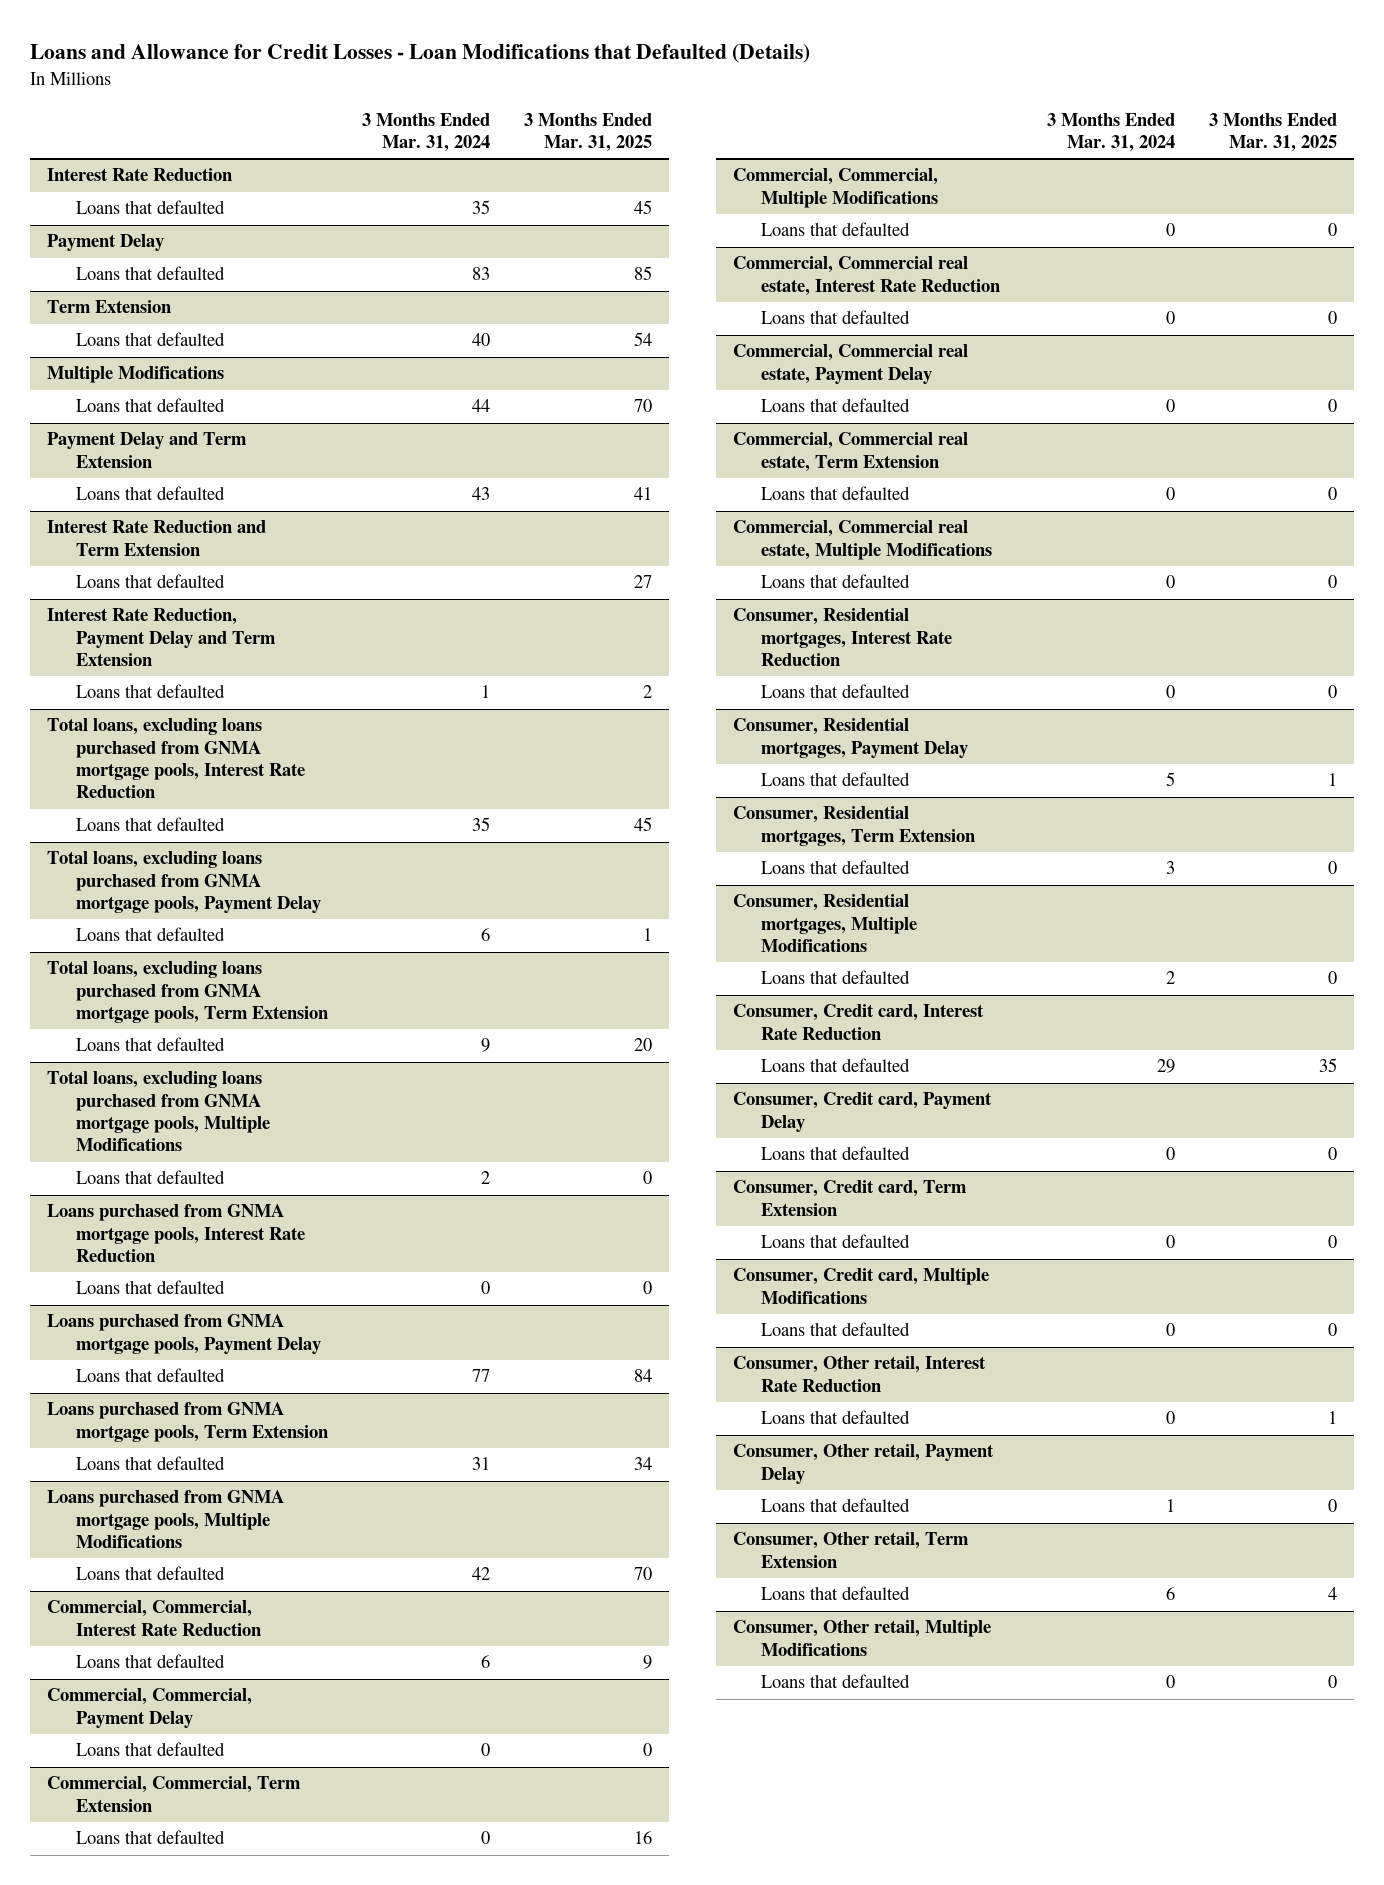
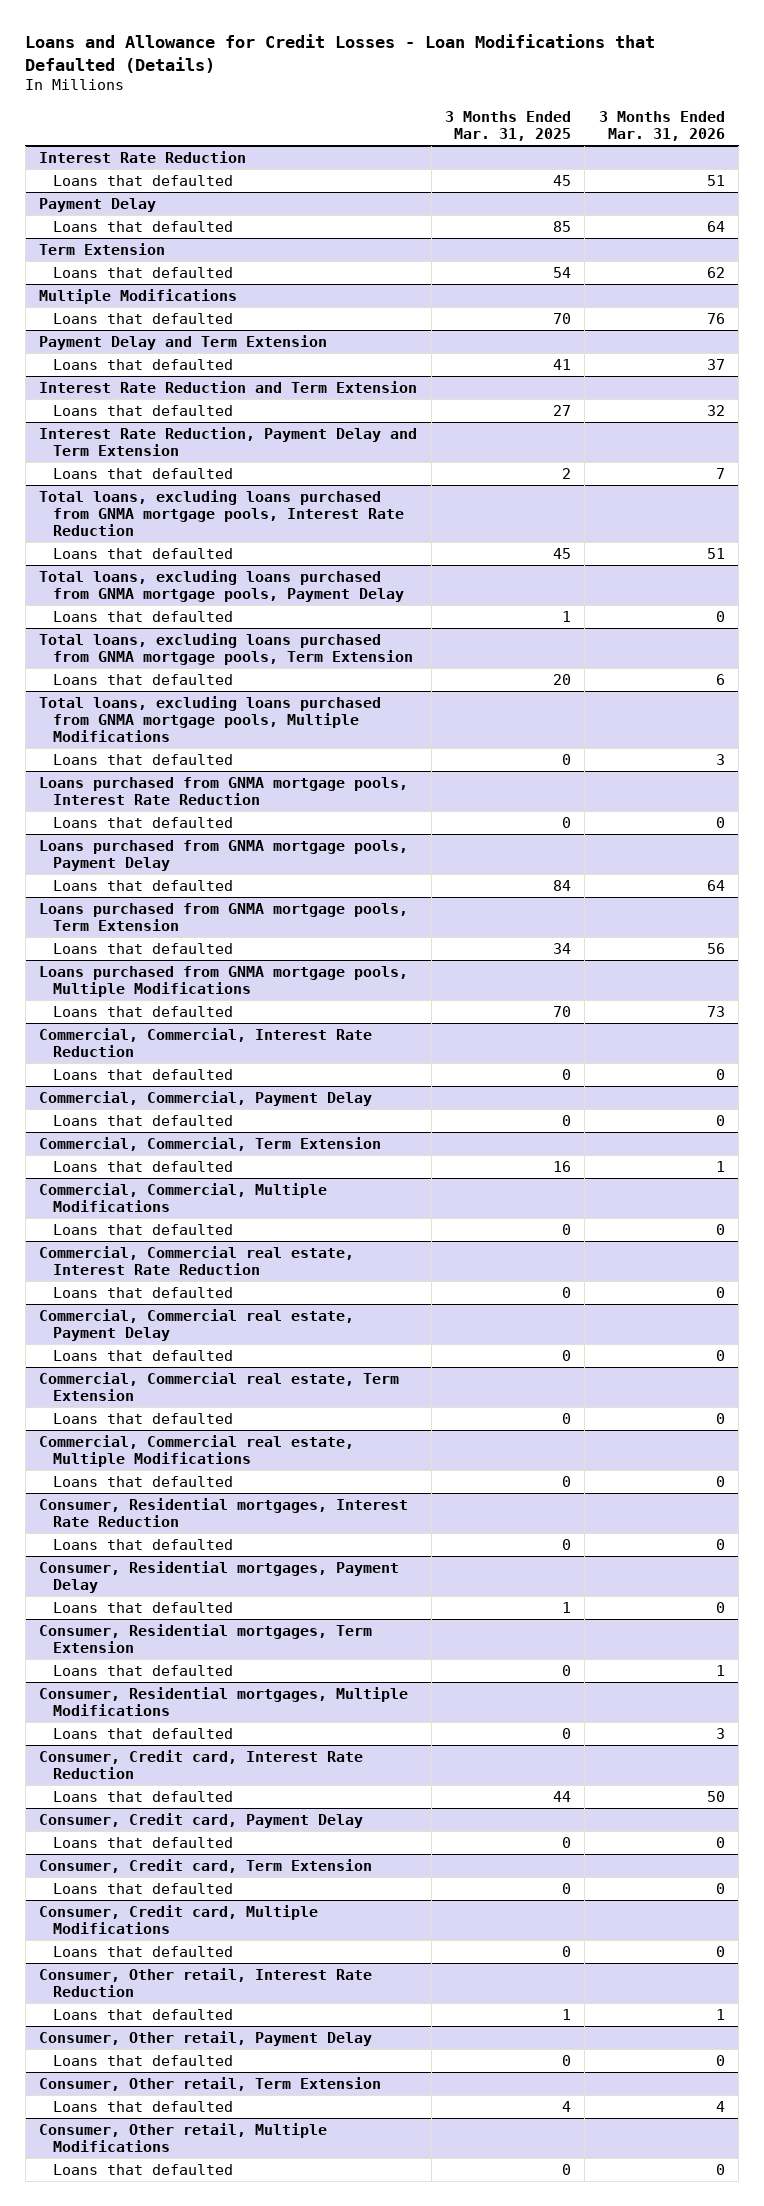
[361,112,490,153] 3 Months Ended Mar. 31, 2024 -> none
none -> [598,110,725,142] 3 Months Ended Mar. 31, 2026
[642,1655,652,1670] 9 -> [562,1068,572,1080] 0
[1319,1058,1338,1073] 35 -> [553,1790,572,1802] 44

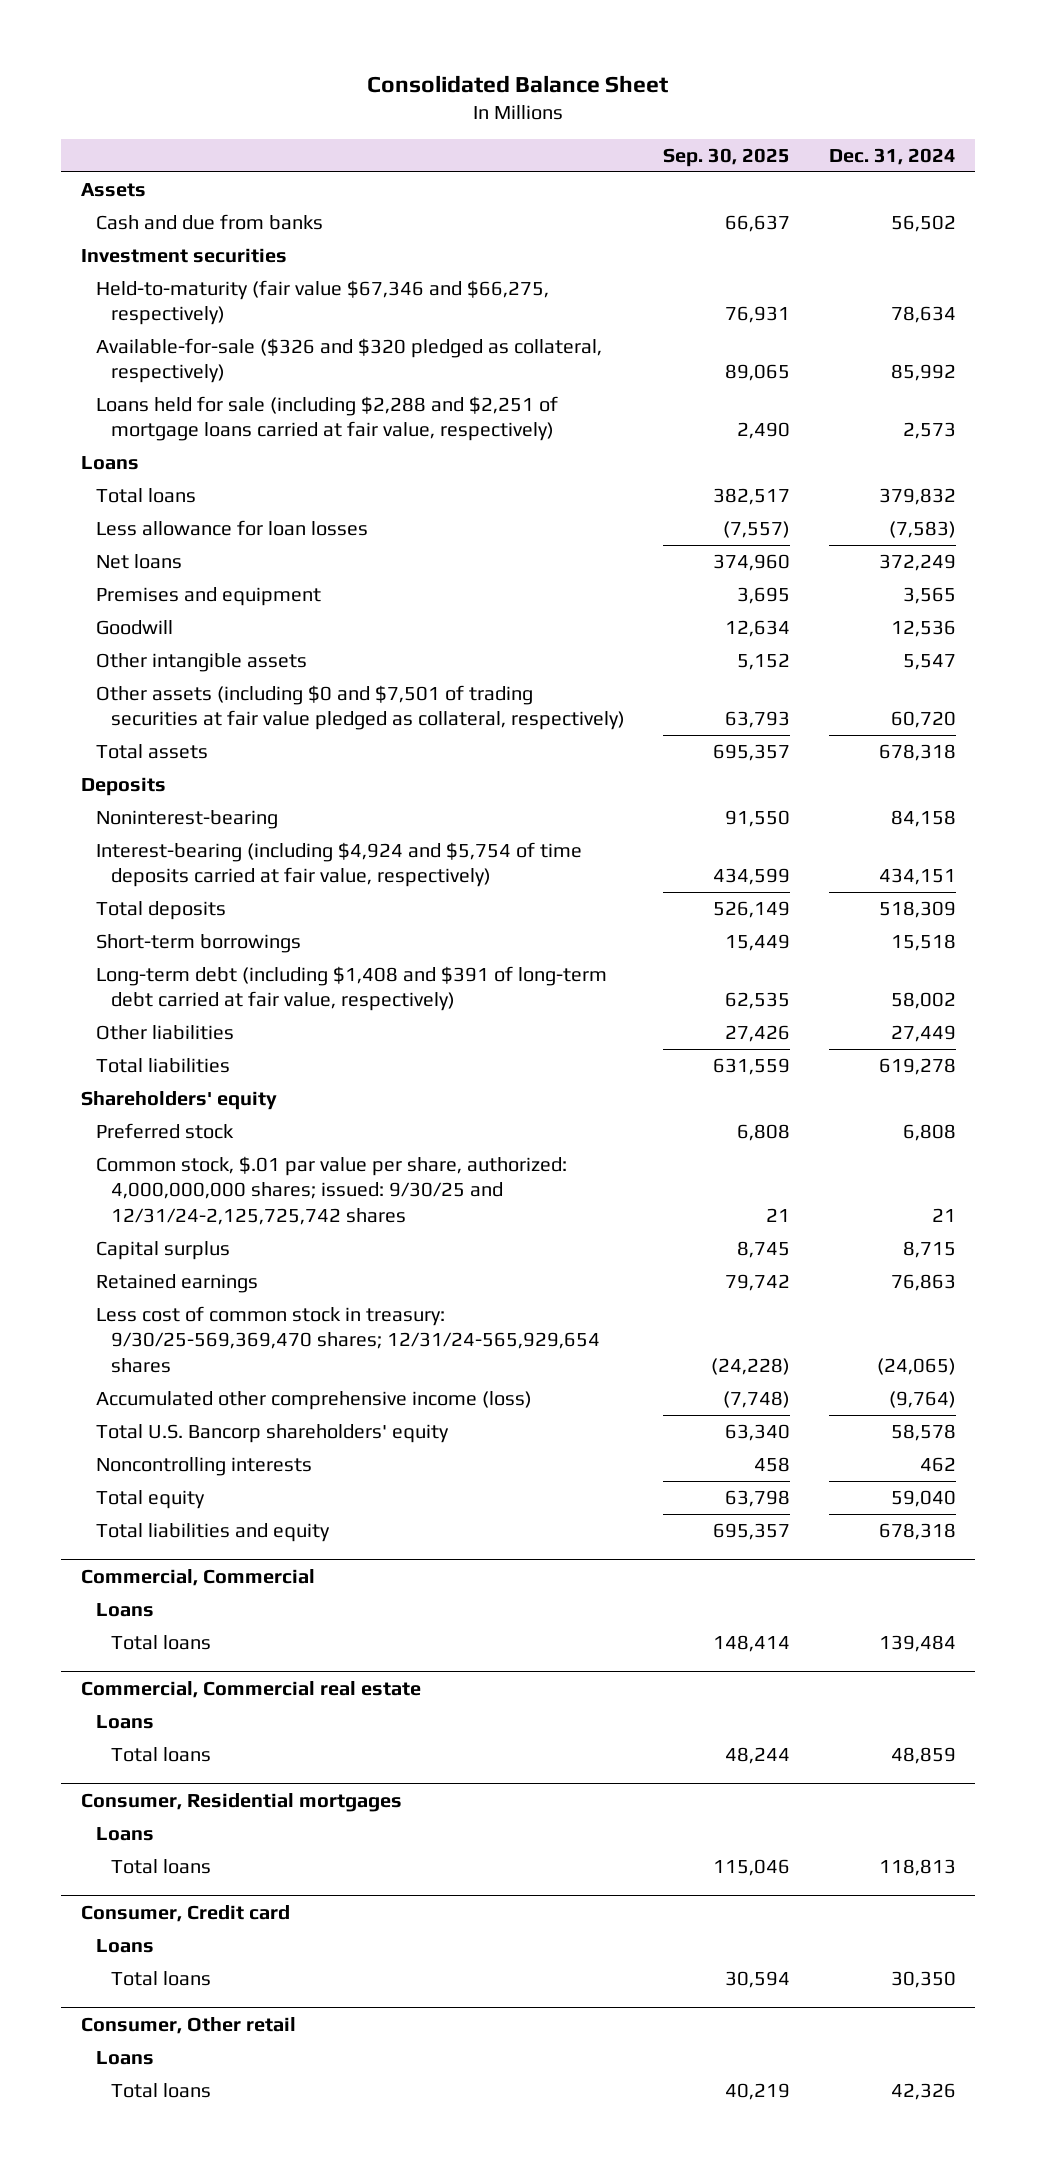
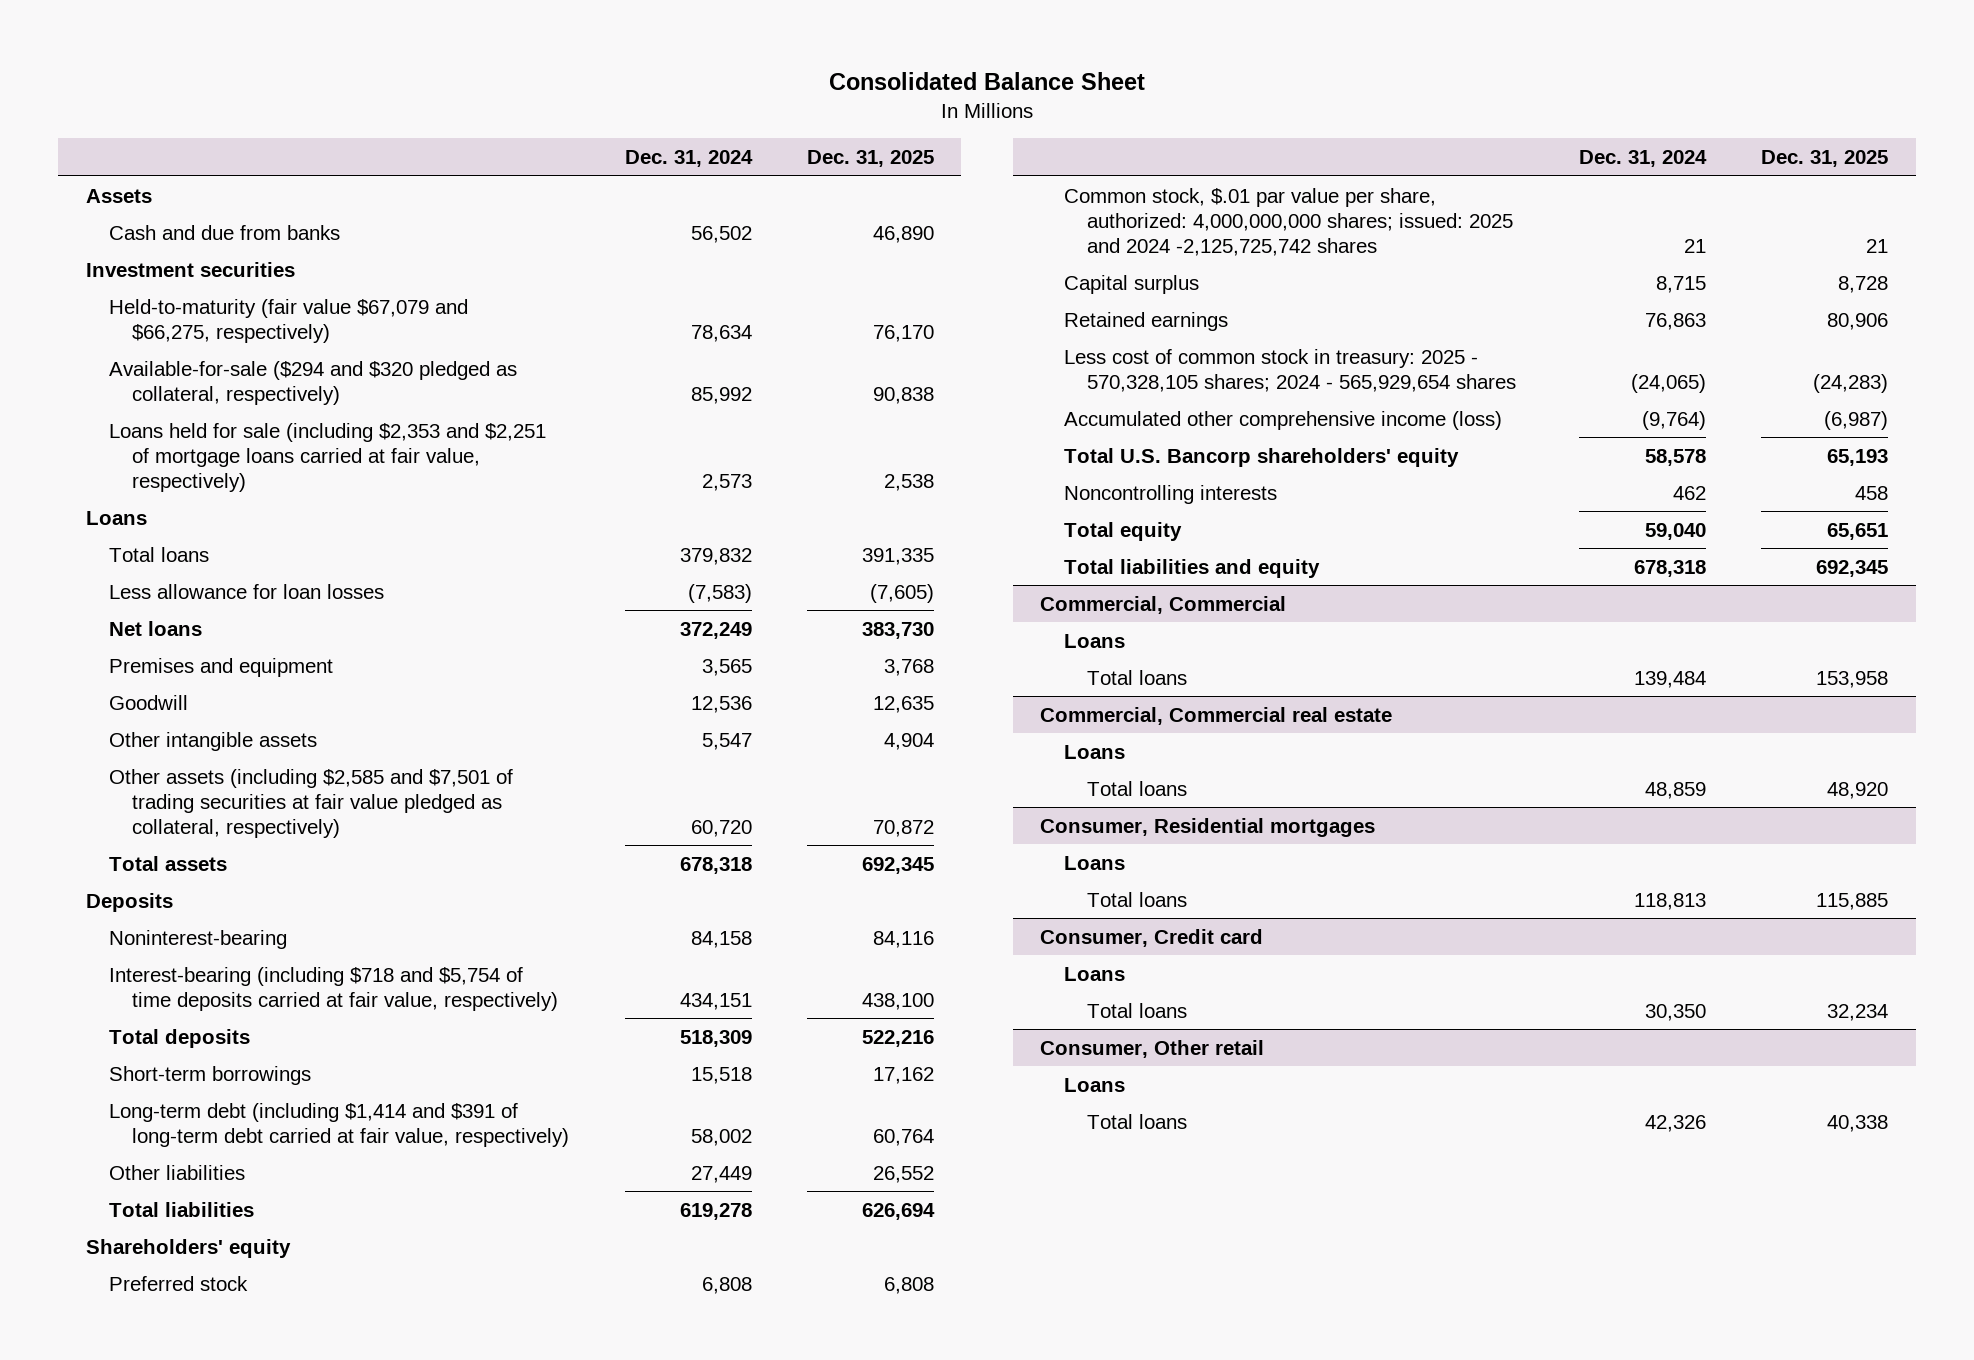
[663,147,791,167] Sep. 30, 2025 -> none
none -> [806,150,934,168] Dec. 31, 2025
[95,279,549,326] Held-to-maturity (fair value $67,346 and $66,275, respectively) -> [109,298,469,343] Held-to-maturity (fair value $67,079 and $66,275, respectively)
[95,337,602,384] Available-for-sale ($326 and $320 pledged as collateral, respectively) -> [109,360,518,405] Available-for-sale ($294 and $320 pledged as collateral, respectively)
[95,395,558,442] Loans held for sale (including $2,288 and $2,251 of mortgage loans carried at fair value, respectively) -> [109,422,547,492] Loans held for sale (including $2,353 and $2,251 of mortgage loans carried at fair value, respectively)
[95,684,625,731] Other assets (including $0 and $7,501 of trading securities at fair value pledged as collateral, respectively) -> [109,768,514,838] Other assets (including $2,585 and $7,501 of trading securities at fair value pledged as collateral, respectively)
[95,841,582,888] Interest-bearing (including $4,924 and $5,754 of time deposits carried at fair value, respectively) -> [109,966,559,1011] Interest-bearing (including $718 and $5,754 of time deposits carried at fair value, respectively)
[95,965,607,1012] Long-term debt (including $1,408 and $391 of long-term debt carried at fair value, respectively) -> [109,1102,570,1147] Long-term debt (including $1,414 and $391 of long-term debt carried at fair value, respectively)
[95,1155,567,1225] Common stock, $.01 par value per share, authorized: 4,000,000,000 shares; issued: 9/30/25 and 12/31/24-2,125,725,742 shares -> [1063,187,1513,256] Common stock, $.01 par value per share, authorized: 4,000,000,000 shares; issued: 2025 and 2024 -2,125,725,742 shares
[95,1305,600,1373] Less cost of common stock in treasury: 9/30/25-569,369,470 shares; 12/31/24-565,929,654 shares -> [1063,348,1516,392] Less cost of common stock in treasury: 2025 - 570,328,105 shares; 2024 - 565,929,654 shares

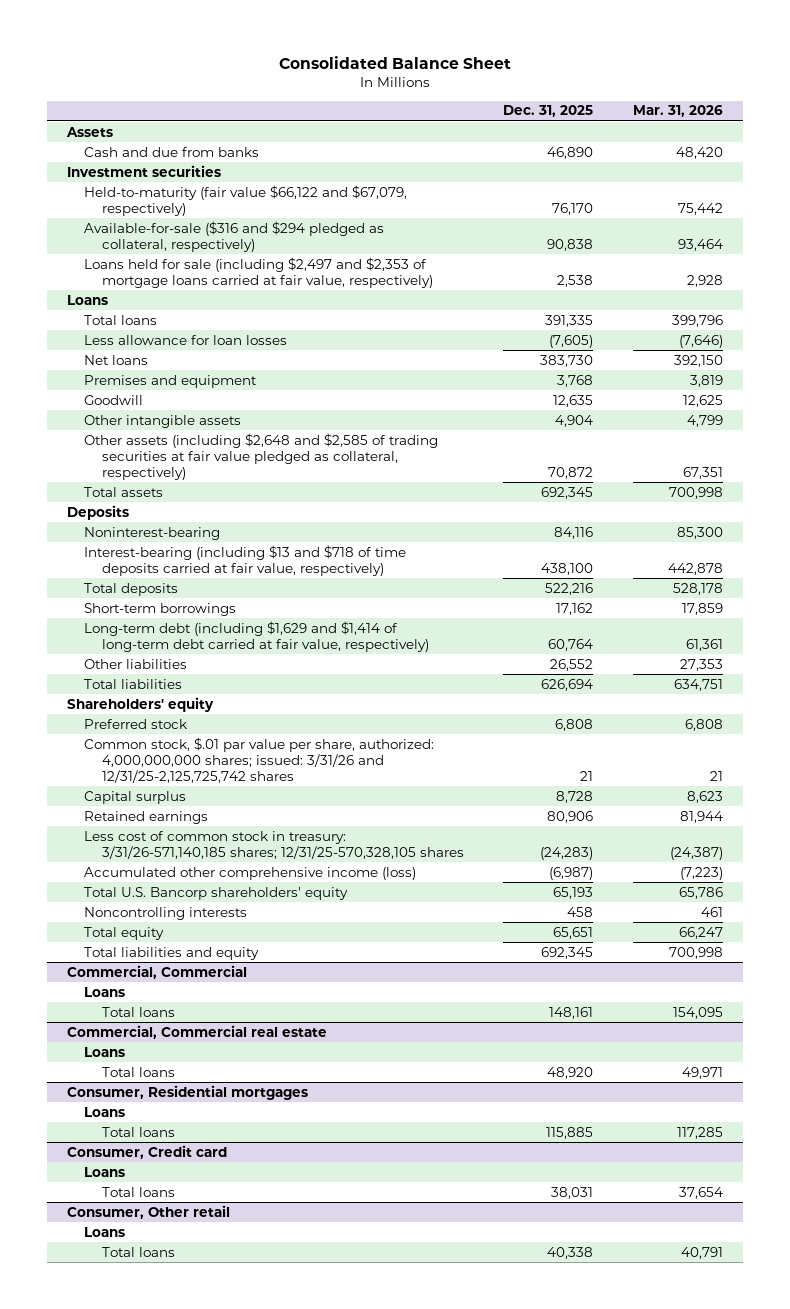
[624,150,753,168] Dec. 31, 2024 -> none
none -> [632,105,723,118] Mar. 31, 2026
[109,298,469,343] Held-to-maturity (fair value $67,079 and $66,275, respectively) -> [84,184,408,217] Held-to-maturity (fair value $66,122 and $67,079, respectively)
[109,360,518,405] Available-for-sale ($294 and $320 pledged as collateral, respectively) -> [84,220,385,253] Available-for-sale ($316 and $294 pledged as collateral, respectively)
[109,422,547,492] Loans held for sale (including $2,353 and $2,251 of mortgage loans carried at fair value, respectively) -> [84,256,433,289] Loans held for sale (including $2,497 and $2,353 of mortgage loans carried at fair value, respectively)
[109,768,514,838] Other assets (including $2,585 and $7,501 of trading securities at fair value pledged as collateral, respectively) -> [84,432,439,481] Other assets (including $2,648 and $2,585 of trading securities at fair value pledged as collateral, respectively)
[109,966,559,1011] Interest-bearing (including $718 and $5,754 of time deposits carried at fair value, respectively) -> [84,544,407,577] Interest-bearing (including $13 and $718 of time deposits carried at fair value, respectively)
[109,1102,570,1147] Long-term debt (including $1,414 and $391 of long-term debt carried at fair value, respectively) -> [84,620,429,653] Long-term debt (including $1,629 and $1,414 of long-term debt carried at fair value, respectively)
[1063,187,1513,256] Common stock, $.01 par value per share, authorized: 4,000,000,000 shares; issued: 2025 and 2024 -2,125,725,742 shares -> [84,736,435,784] Common stock, $.01 par value per share, authorized: 4,000,000,000 shares; issued: 3/31/26 and 12/31/25-2,125,725,742 shares
[1063,348,1516,392] Less cost of common stock in treasury: 2025 - 570,328,105 shares; 2024 - 565,929,654 shares -> [84,830,464,860] Less cost of common stock in treasury: 3/31/26-571,140,185 shares; 12/31/25-570,328,105 shares
[1816,670,1889,688] 153,958 -> [549,1006,594,1019] 148,161
[1827,1003,1889,1021] 32,234 -> [551,1186,594,1199] 38,031

